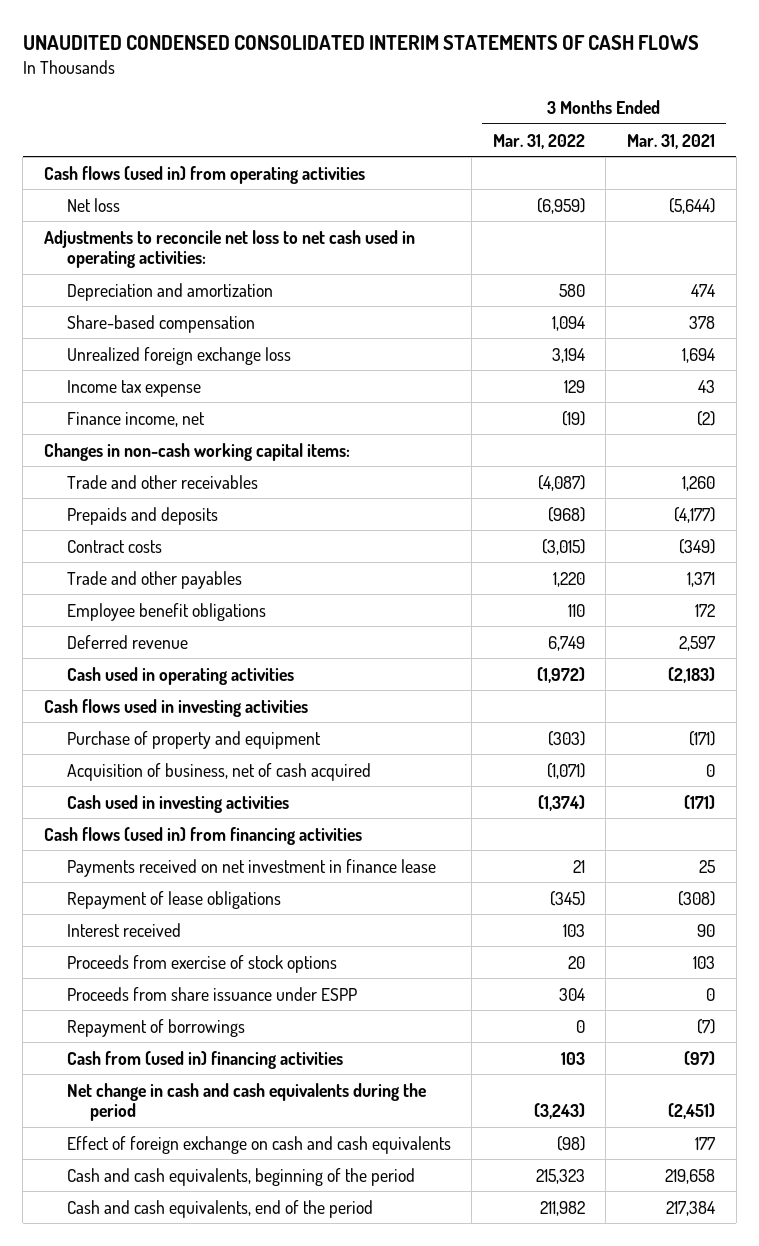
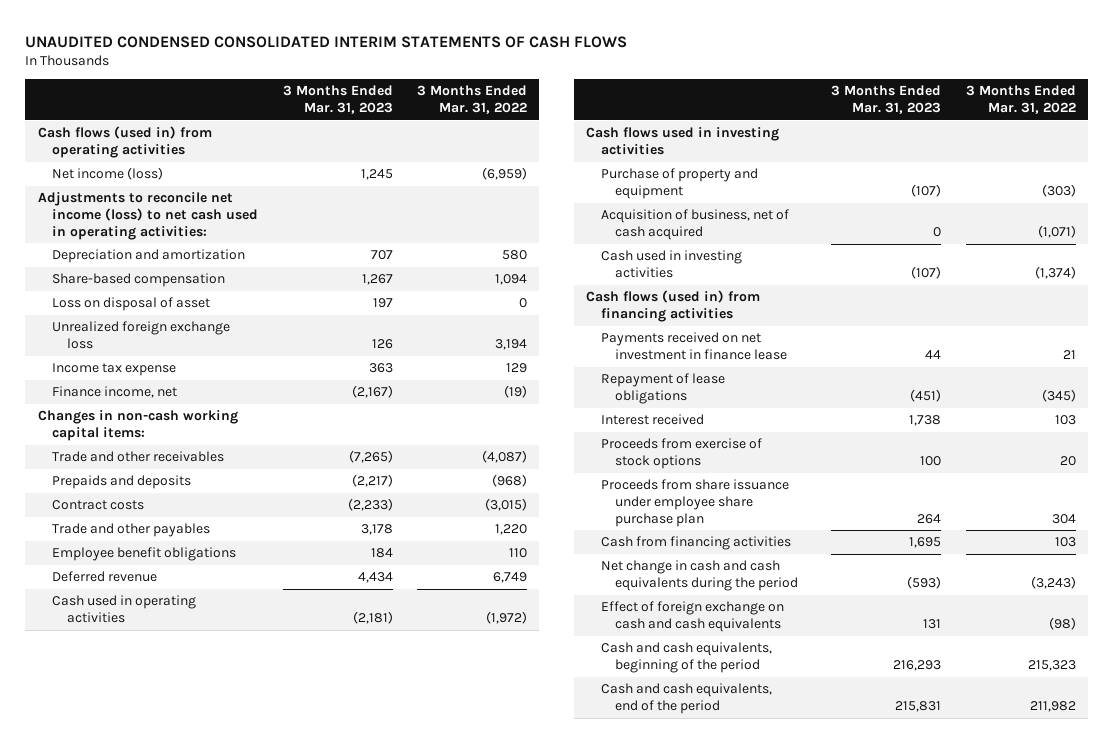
[626,133,715,149] Mar. 31, 2021 -> none
none -> [282,85,393,115] 3 Months Ended Mar. 31, 2023
[66,197,120,212] Net loss -> [52,167,164,181] Net income (loss)
[43,229,415,269] Adjustments to reconcile net loss to net cash used in operating activities: -> [37,192,259,240] Adjustments to reconcile net income (loss) to net cash used in operating activities:
none -> [52,297,211,312] Loss on disposal of asset
[66,1018,245,1037] Repayment of borrowings -> none
[66,986,357,1001] Proceeds from share issuance under ESPP -> [600,479,789,527] Proceeds from share issuance under employee share purchase plan
[66,1050,343,1069] Cash from (used in) financing activities -> [600,536,791,551] Cash from financing activities

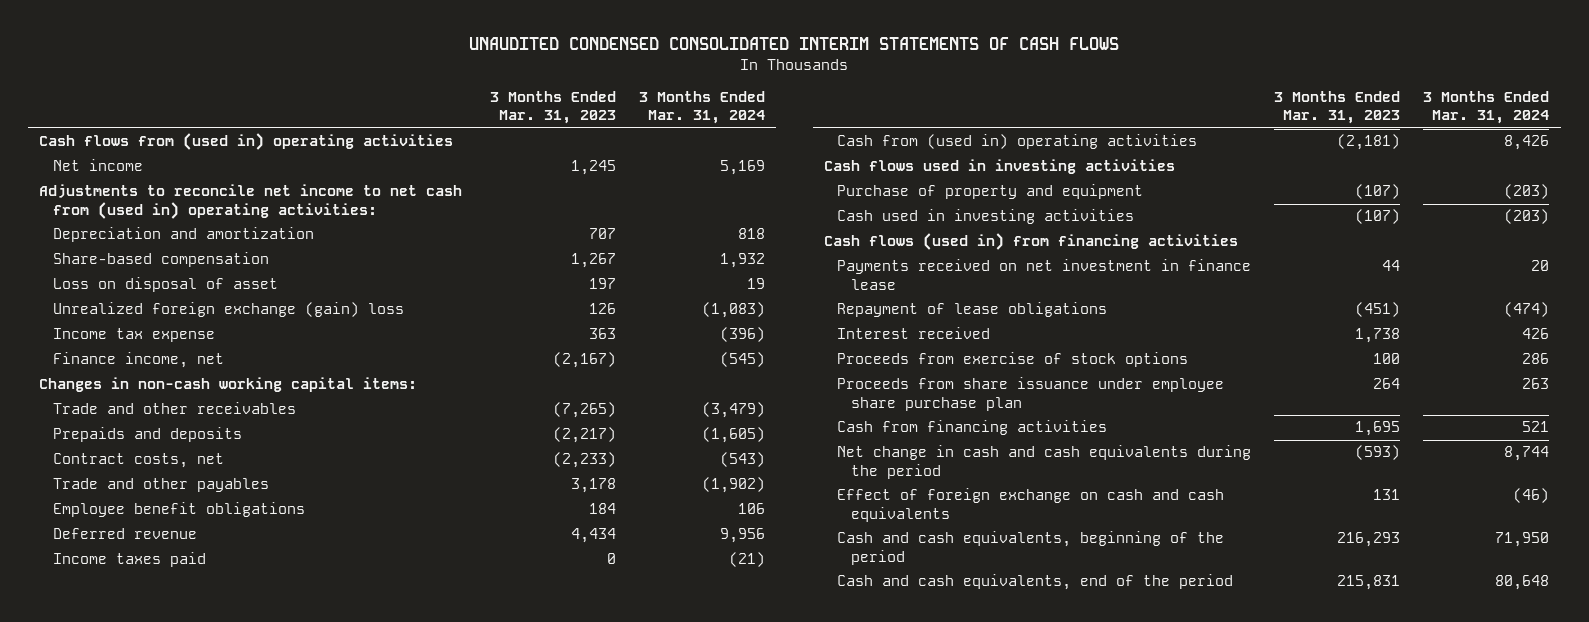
[417,85,528,115] 3 Months Ended Mar. 31, 2022 -> none
none -> [638,90,765,125] 3 Months Ended Mar. 31, 2024
[37,126,212,158] Cash flows (used in) from operating activities -> [39,133,454,151] Cash flows from (used in) operating activities
[52,167,164,181] Net income (loss) -> [52,159,143,172] Net income
[37,192,259,240] Adjustments to reconcile net income (loss) to net cash used in operating activities: -> [39,184,463,219] Adjustments to reconcile net income to net cash from (used in) operating activities:
[52,321,231,349] Unrealized foreign exchange loss -> [52,302,404,318] Unrealized foreign exchange (gain) loss
[52,500,145,511] Contract costs -> [52,453,224,469] Contract costs, net
none -> [52,552,206,568] Income taxes paid
[52,595,197,623] Cash used in operating activities -> [837,134,1198,150] Cash from (used in) operating activities
[600,209,789,240] Acquisition of business, net of cash acquired -> none

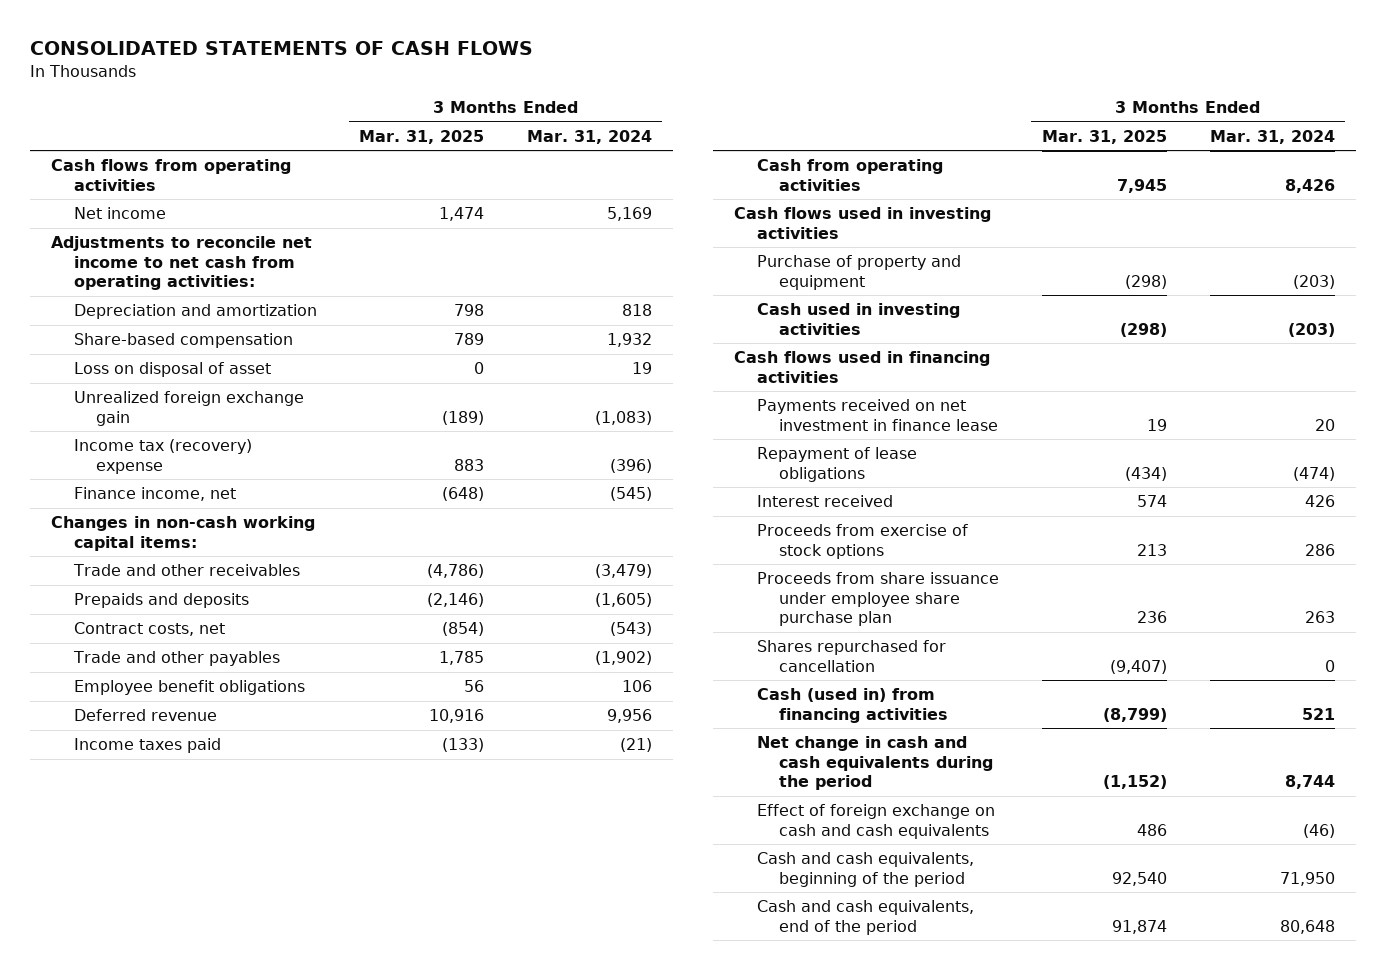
[469,37,1120,51] UNAUDITED CONDENSED CONSOLIDATED INTERIM STATEMENTS OF CASH FLOWS -> [30,41,534,56] CONSOLIDATED STATEMENTS OF CASH FLOWS
[489,90,616,125] 3 Months Ended Mar. 31, 2023 -> none
none -> [359,129,485,144] Mar. 31, 2025
[39,133,454,151] Cash flows from (used in) operating activities -> [51,159,292,191] Cash flows from operating activities
[39,184,463,219] Adjustments to reconcile net income to net cash from (used in) operating activities: -> [51,236,313,291] Adjustments to reconcile net income to net cash from operating activities:
[52,302,404,318] Unrealized foreign exchange (gain) loss -> [73,391,304,426] Unrealized foreign exchange gain
[52,328,215,343] Income tax expense -> [73,439,252,474] Income tax (recovery) expense
[837,134,1198,150] Cash from (used in) operating activities -> [756,159,943,191] Cash from operating activities
[824,233,1239,251] Cash flows (used in) from financing activities -> [734,351,991,383] Cash flows used in financing activities
none -> [756,640,946,672] Shares repurchased for cancellation
[837,420,1108,436] Cash from financing activities -> [756,688,948,723] Cash (used in) from financing activities

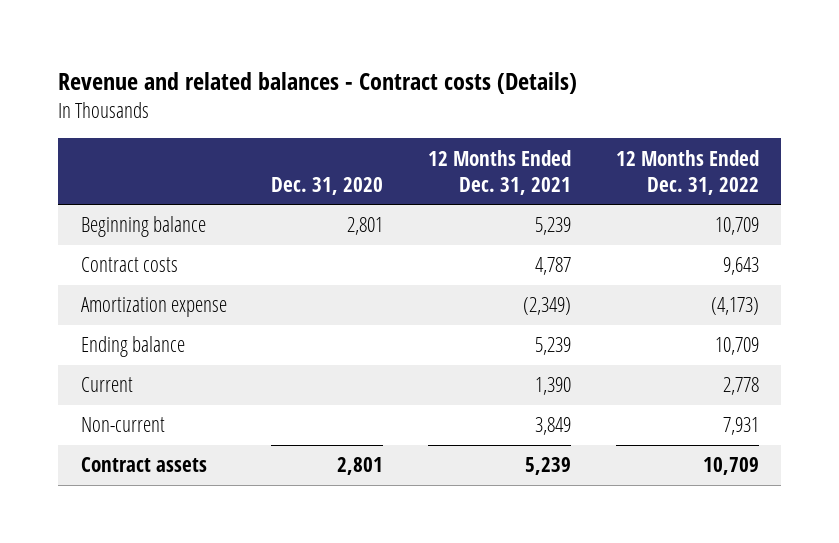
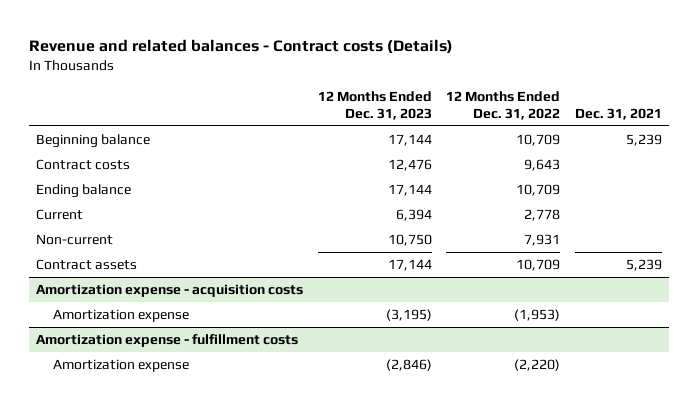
[271,176,384,195] Dec. 31, 2020 -> none
[428,149,572,195] 12 Months Ended Dec. 31, 2021 -> none
none -> [317,90,432,120] 12 Months Ended Dec. 31, 2023
none -> [574,107,662,120] Dec. 31, 2021
[80,297,227,318] Amortization expense -> none
none -> [36,284,304,298] Amortization expense - acquisition costs
none -> [52,309,189,323] Amortization expense
none -> [36,334,299,348] Amortization expense - fulfillment costs
none -> [52,359,189,373] Amortization expense

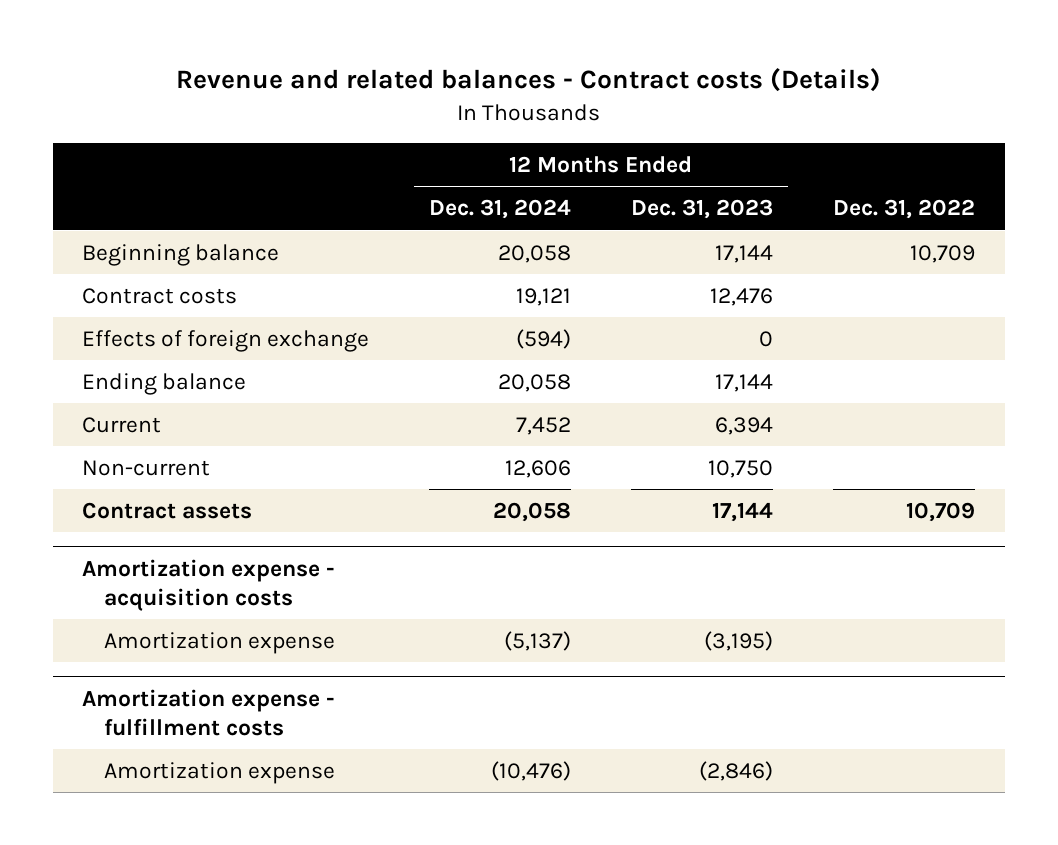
[446,90,561,120] 12 Months Ended Dec. 31, 2022 -> none
[574,107,662,120] Dec. 31, 2021 -> none
none -> [429,199,572,220] Dec. 31, 2024
none -> [833,199,976,220] Dec. 31, 2022
none -> [82,329,370,352] Effects of foreign exchange

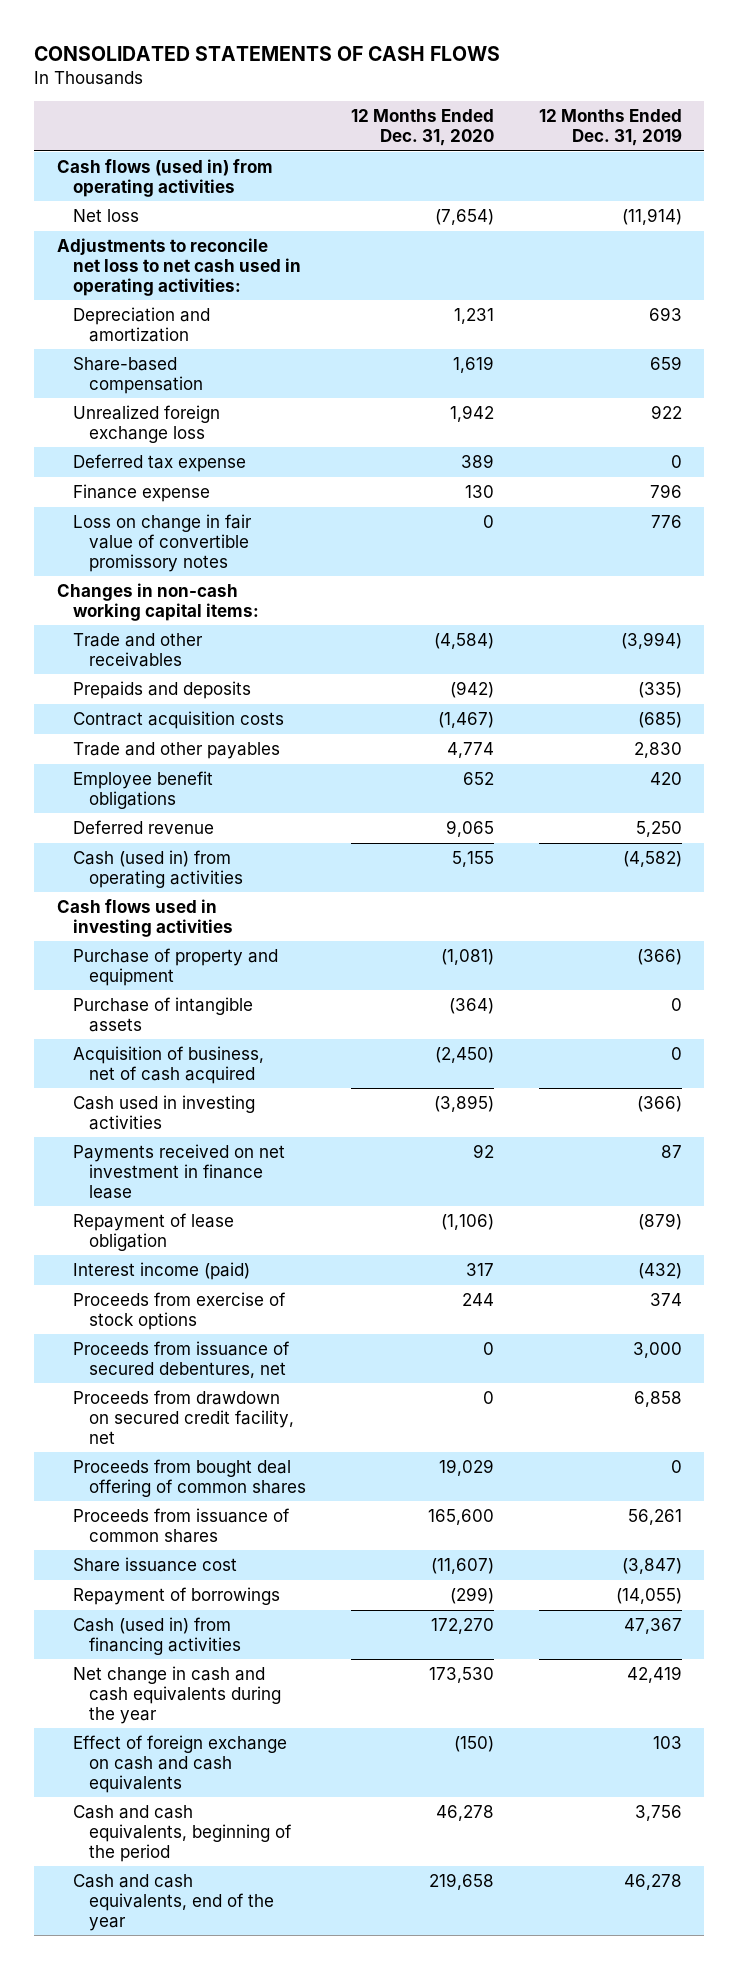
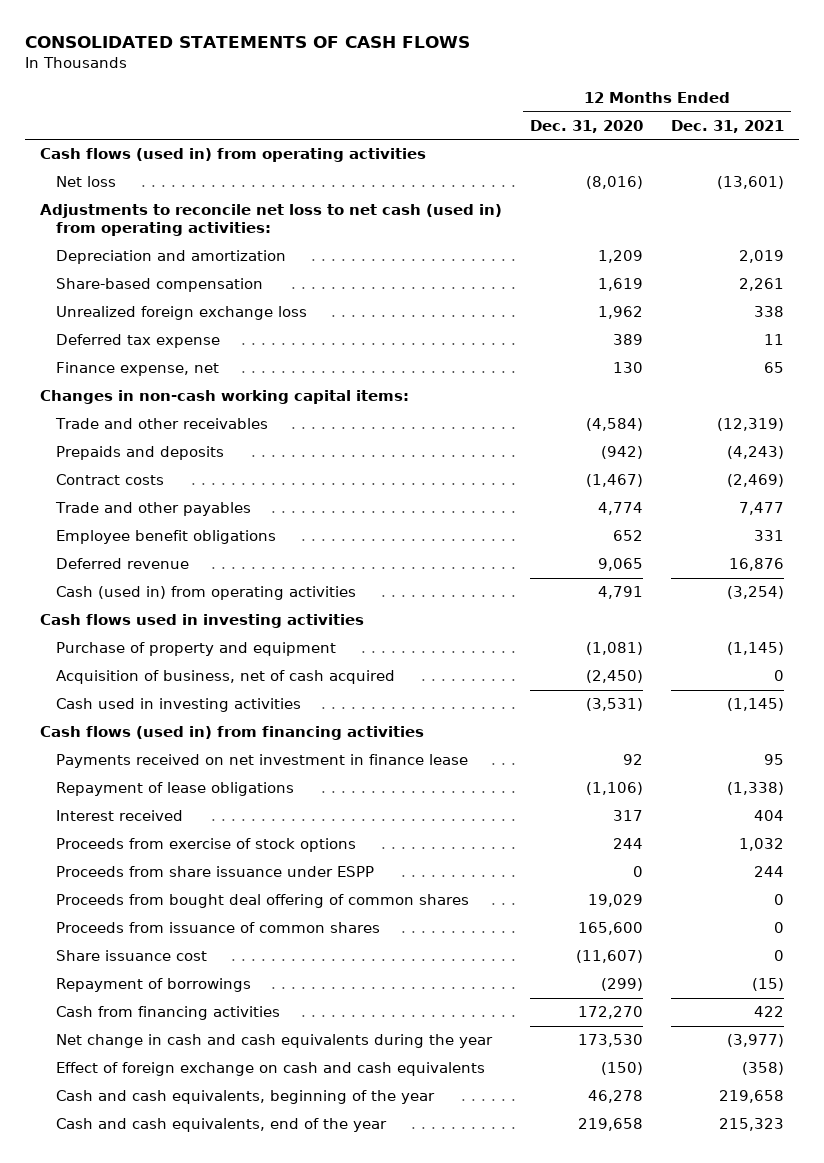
[538,109,682,147] 12 Months Ended Dec. 31, 2019 -> none
none -> [671,119,785,133] Dec. 31, 2021
[435,209,495,226] (7,654) -> [585,176,643,190] (8,016)
[56,238,302,296] Adjustments to reconcile net loss to net cash used in operating activities: -> [39,204,502,236] Adjustments to reconcile net loss to net cash (used in) from operating activities:
[454,308,495,325] 1,231 -> [597,250,643,264] 1,209
[450,405,495,423] 1,942 -> [597,306,643,320] 1,962
[73,514,253,572] Loss on change in fair value of convertible promissory notes -> none
[73,484,211,503] Finance expense -> [55,362,219,377] Finance expense, net
[73,711,285,730] Contract acquisition costs -> [55,474,164,486] Contract costs
[452,851,495,868] 5,155 -> [597,586,643,600] 4,791
[73,997,254,1032] Purchase of intangible assets -> none
[434,1095,495,1113] (3,895) -> [585,698,643,712] (3,531)
none -> [39,726,424,741] Cash flows (used in) from financing activities
[73,1213,235,1251] Repayment of lease obligation -> [55,782,294,797] Repayment of lease obligations
[73,1262,251,1281] Interest income (paid) -> [55,810,183,822] Interest received
[73,1341,291,1378] Proceeds from issuance of secured debentures, net -> none
[73,1390,295,1444] Proceeds from drawdown on secured credit facility, net -> none
none -> [55,866,374,878] Proceeds from share issuance under ESPP
[73,1617,242,1655] Cash (used in) from financing activities -> [55,1006,280,1021] Cash from financing activities
[73,1805,293,1862] Cash and cash equivalents, beginning of the period -> [55,1090,435,1105] Cash and cash equivalents, beginning of the year

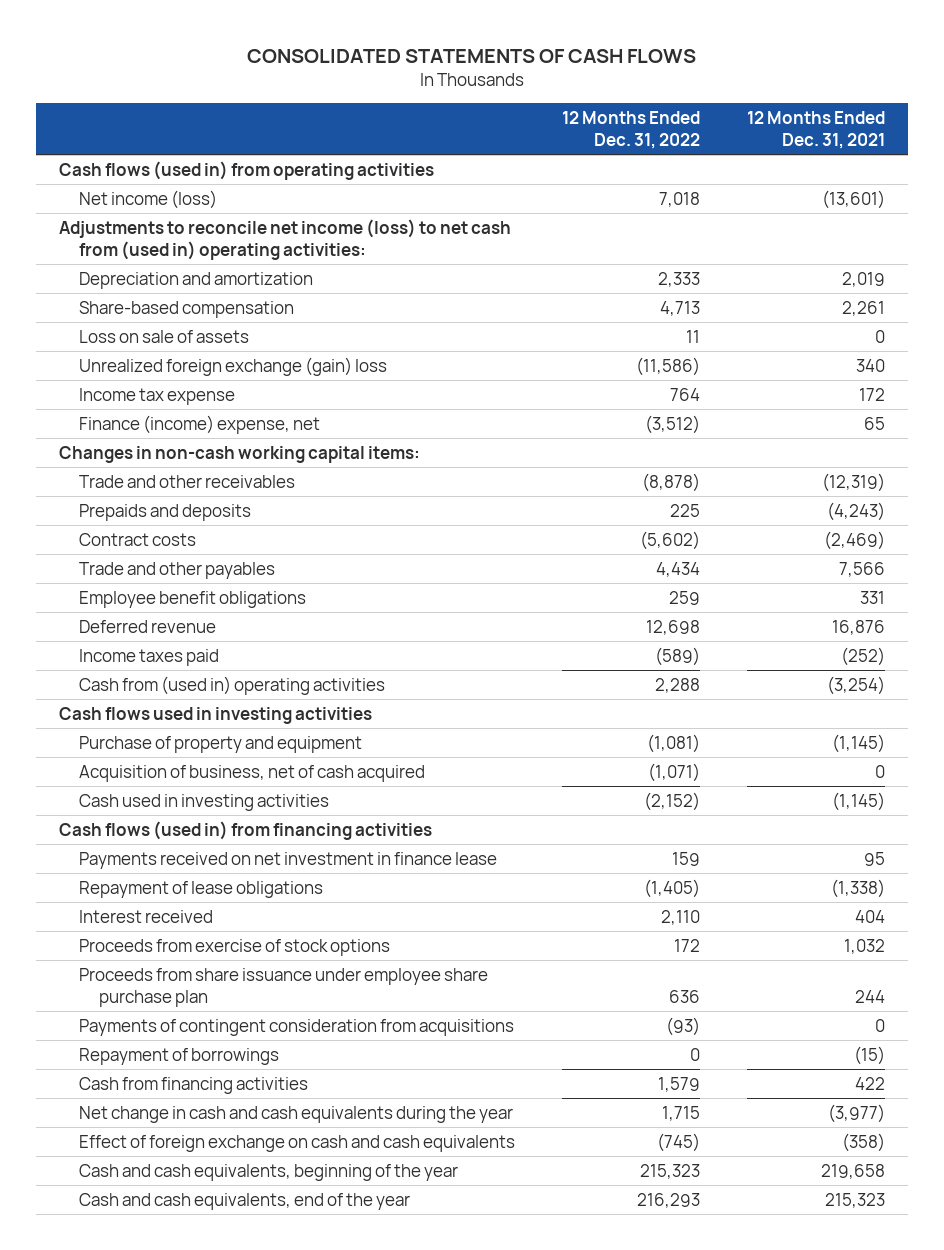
[529,119,643,133] Dec. 31, 2020 -> none
none -> [561,111,700,149] 12 Months Ended Dec. 31, 2022
[55,176,116,188] Net loss -> [79,189,218,209] Net income (loss)
[39,204,502,236] Adjustments to reconcile net loss to net cash (used in) from operating activities: -> [59,218,512,260] Adjustments to reconcile net income (loss) to net cash from (used in) operating activities:
none -> [79,329,250,343] Loss on sale of assets
[55,306,307,321] Unrealized foreign exchange loss -> [79,356,388,376] Unrealized foreign exchange (gain) loss
[754,306,785,318] 338 -> [855,358,885,372] 340
[55,334,220,349] Deferred tax expense -> [79,387,236,405] Income tax expense
[764,334,785,346] 11 -> [858,387,885,401] 172
[55,362,219,377] Finance expense, net -> [79,414,321,434] Finance (income) expense, net
[739,502,785,516] 7,477 -> [838,561,885,577] 7,566
none -> [79,648,220,666] Income taxes paid
[55,586,356,601] Cash (used in) from operating activities -> [79,675,386,695] Cash from (used in) operating activities
[55,894,469,909] Proceeds from bought deal offering of common shares -> none
[55,922,380,934] Proceeds from issuance of common shares -> none
[55,866,374,878] Proceeds from share issuance under ESPP -> [79,967,489,1007] Proceeds from share issuance under employee share purchase plan
[55,950,207,962] Share issuance cost -> [79,1018,515,1036] Payments of contingent consideration from acquisitions

